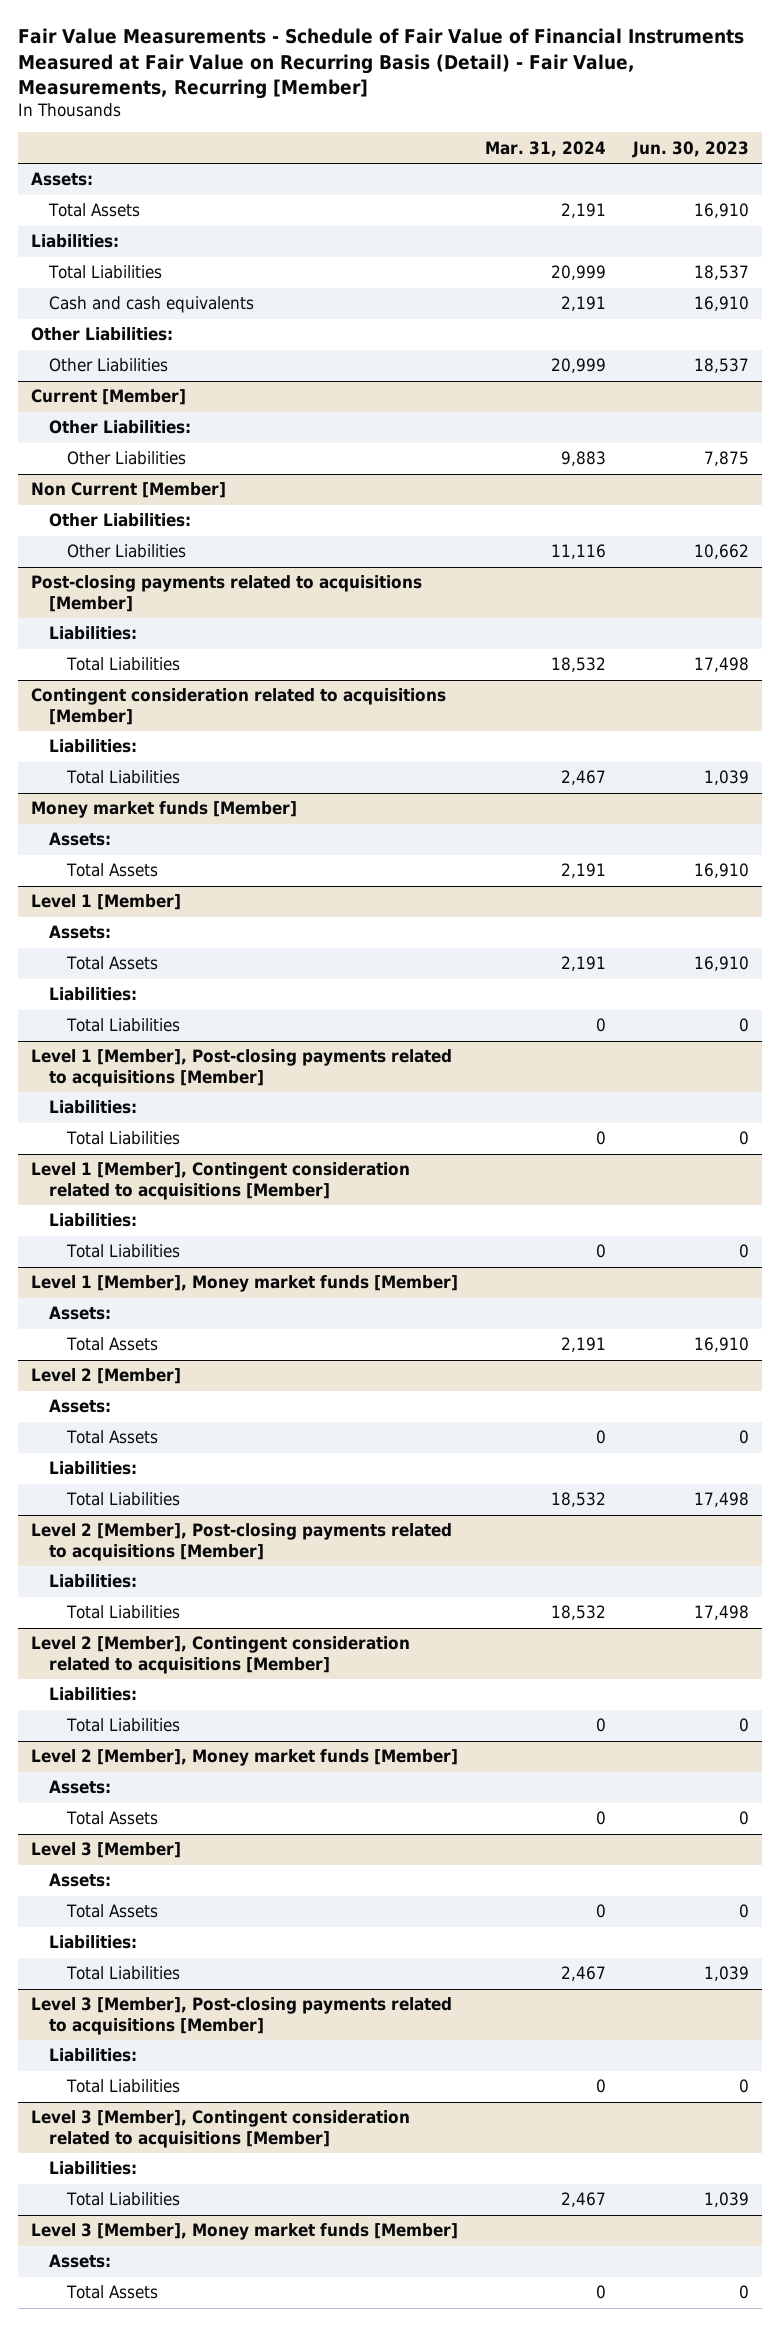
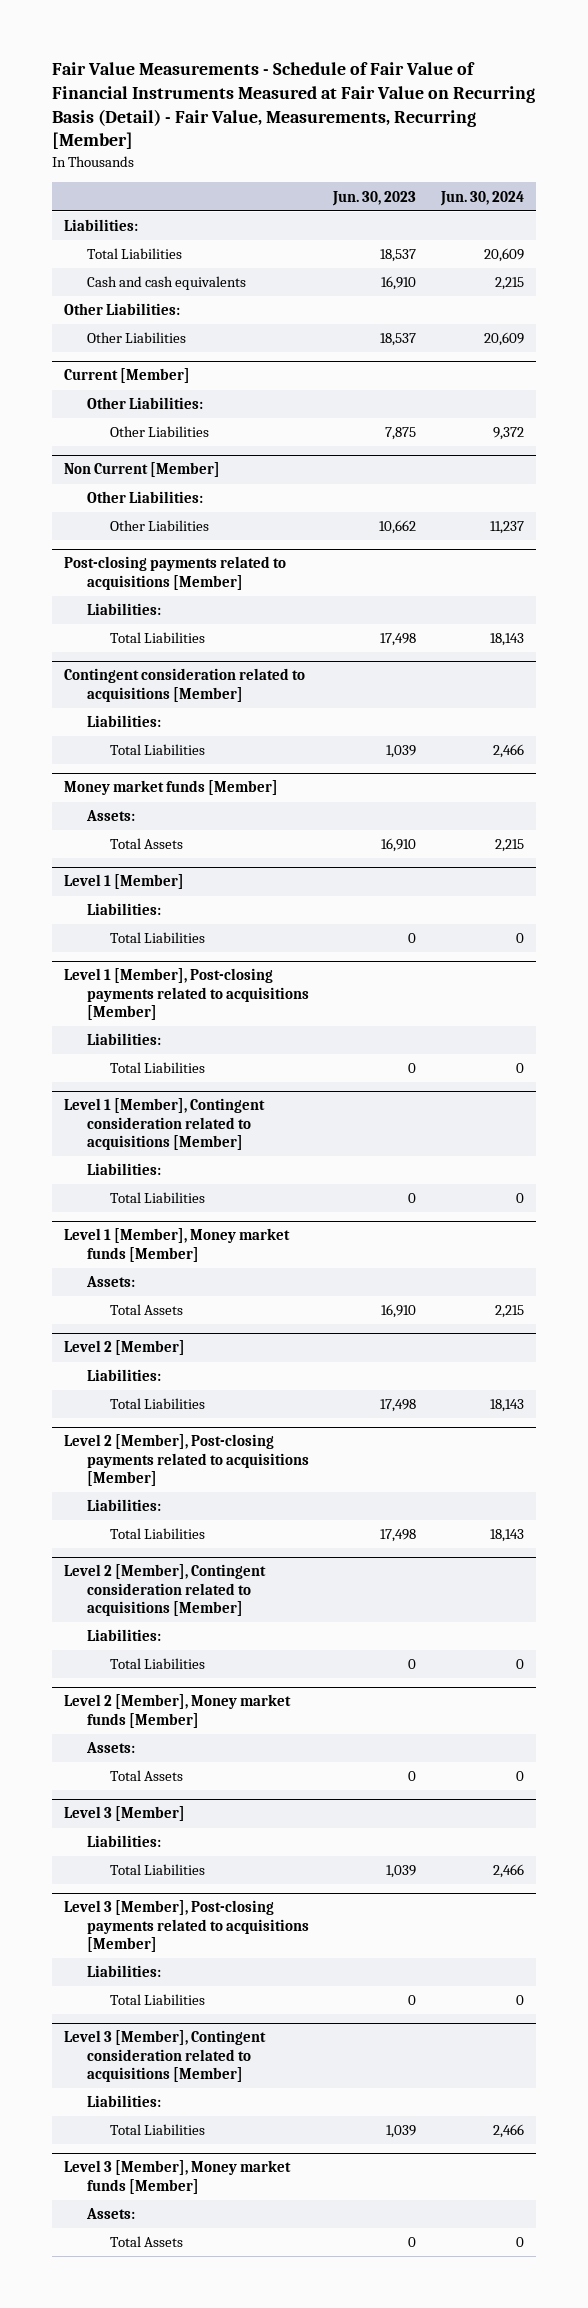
[485,140,607,157] Mar. 31, 2024 -> none
none -> [440,190,525,206] Jun. 30, 2024
[31,172,94,187] Assets: -> none
[48,203,141,218] Total Assets -> none
[49,925,112,940] Assets: -> none
[66,956,159,971] Total Assets -> none
[49,1399,112,1414] Assets: -> none
[66,1430,159,1445] Total Assets -> none
[49,1873,112,1888] Assets: -> none
[66,1904,159,1919] Total Assets -> none

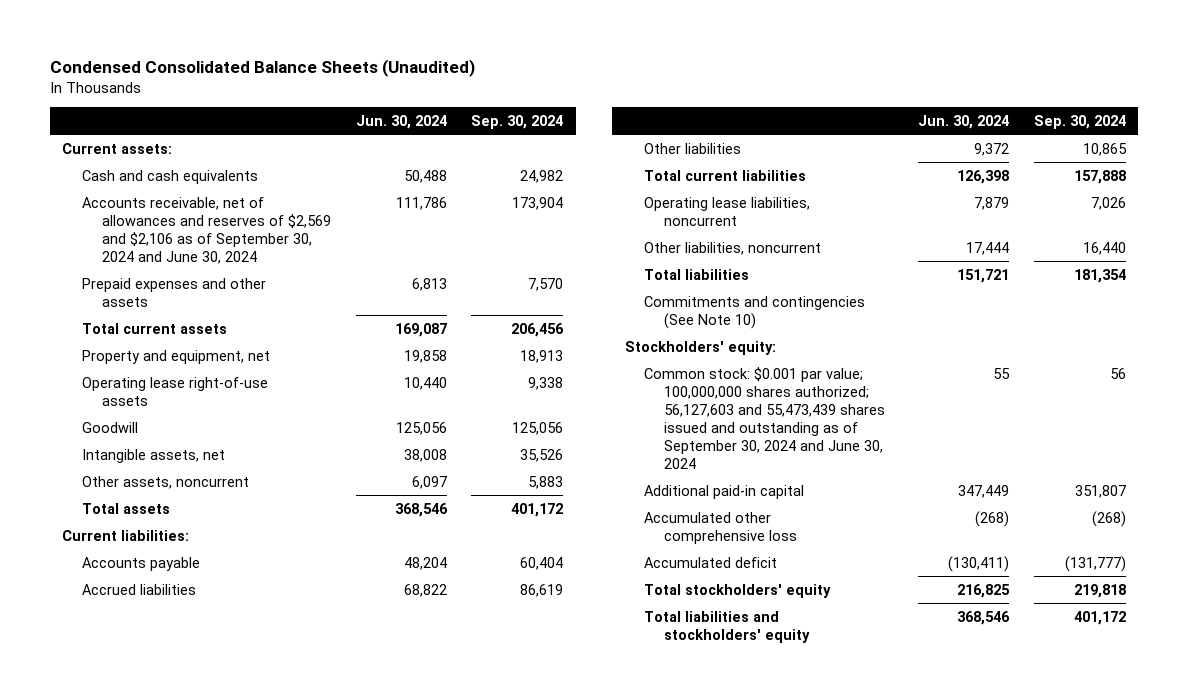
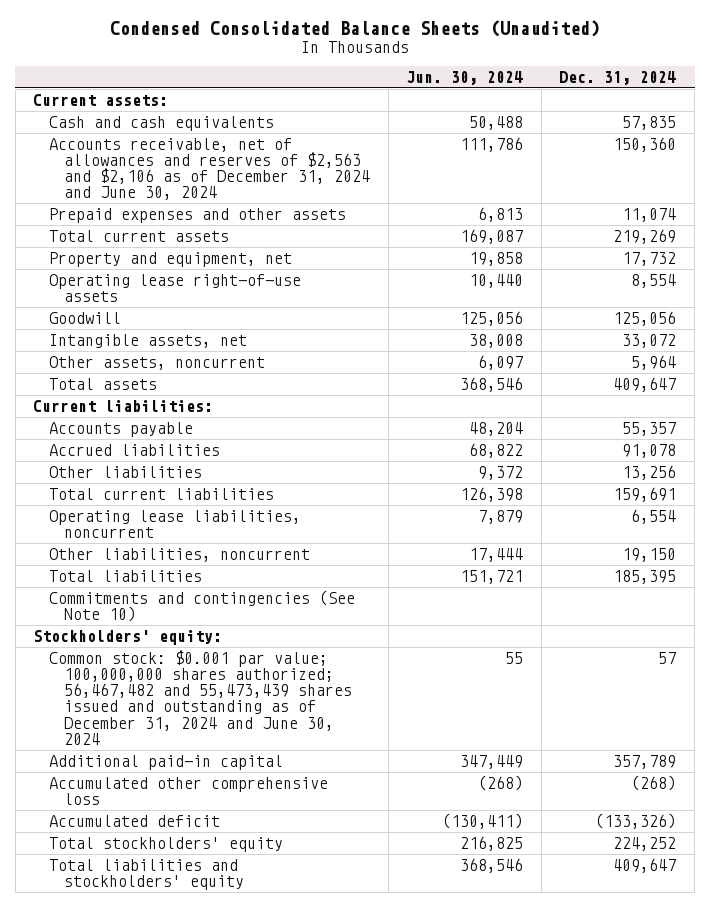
[471,114,564,129] Sep. 30, 2024 -> none
none -> [559,71,677,86] Dec. 31, 2024
[82,196,331,264] Accounts receivable, net of allowances and reserves of $2,569 and $2,106 as of September 30, 2024 and June 30, 2024 -> [48,137,371,201] Accounts receivable, net of allowances and reserves of $2,563 and $2,106 as of December 31, 2024 and June 30, 2024
[644,366,886,470] Common stock: $0.001 par value; 100,000,000 shares authorized; 56,127,603 and 55,473,439 shares issued and outstanding as of September 30, 2024 and June 30, 2024 -> [48,649,353,745] Common stock: $0.001 par value; 100,000,000 shares authorized; 56,467,482 and 55,473,439 shares issued and outstanding as of December 31, 2024 and June 30, 2024

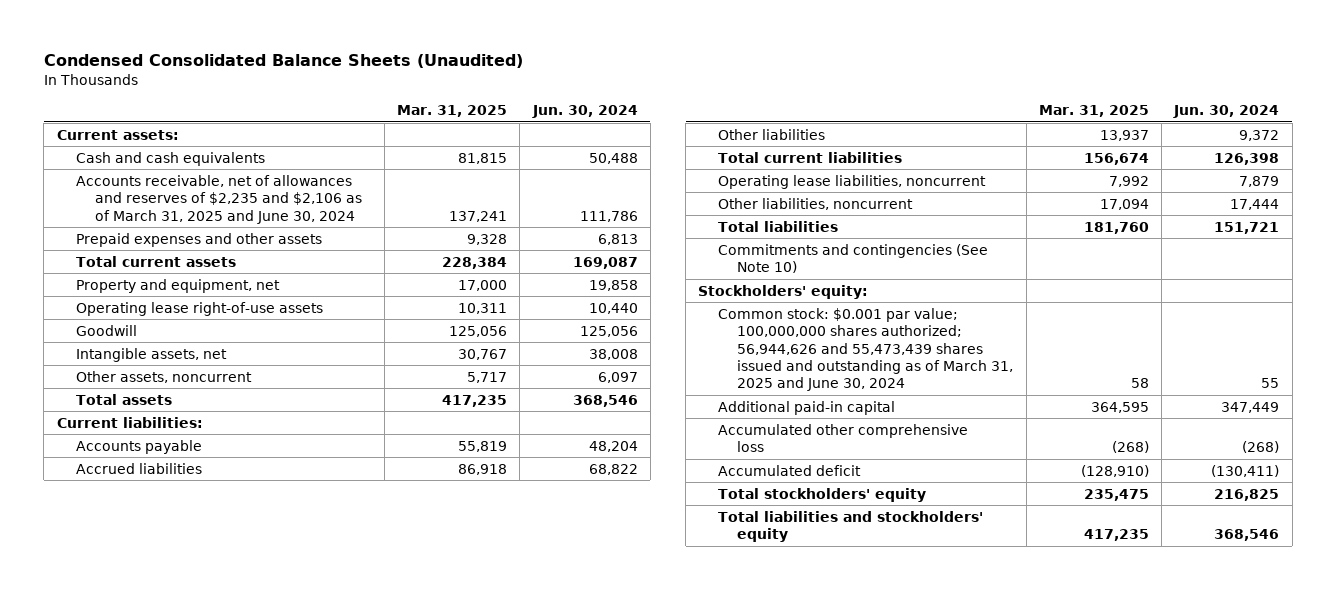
[559,71,677,86] Dec. 31, 2024 -> none
none -> [397,105,508,118] Mar. 31, 2025
[48,137,371,201] Accounts receivable, net of allowances and reserves of $2,563 and $2,106 as of December 31, 2024 and June 30, 2024 -> [76,174,363,224] Accounts receivable, net of allowances and reserves of $2,235 and $2,106 as of March 31, 2025 and June 30, 2024
[48,649,353,745] Common stock: $0.001 par value; 100,000,000 shares authorized; 56,467,482 and 55,473,439 shares issued and outstanding as of December 31, 2024 and June 30, 2024 -> [717,307,1014,392] Common stock: $0.001 par value; 100,000,000 shares authorized; 56,944,626 and 55,473,439 shares issued and outstanding as of March 31, 2025 and June 30, 2024

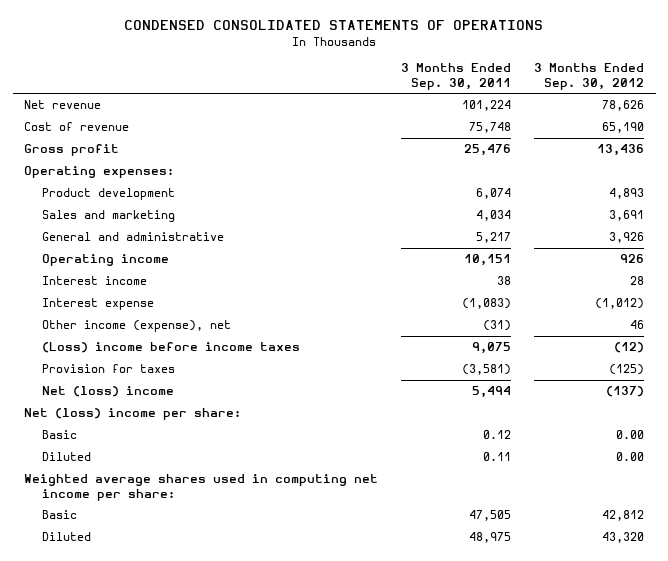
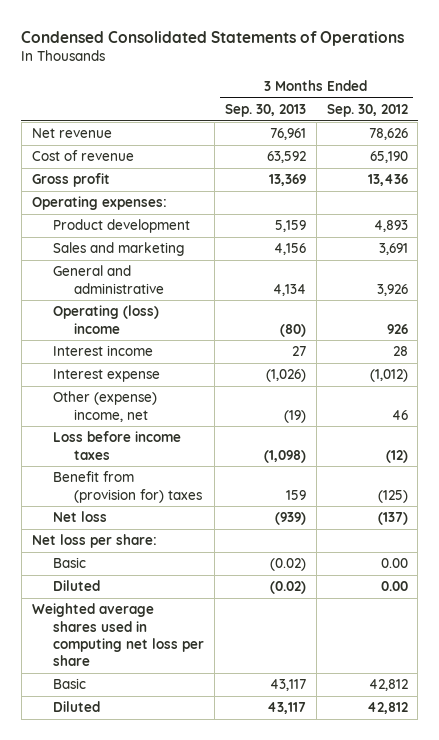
[124,20,544,31] CONDENSED CONSOLIDATED STATEMENTS OF OPERATIONS -> [21,30,405,46] Condensed Consolidated Statements of Operations
[401,63,512,90] 3 Months Ended Sep. 30, 2011 -> none
none -> [224,104,306,118] Sep. 30, 2013
[42,254,170,267] Operating income -> [52,305,159,334] Operating (loss) income
[42,320,232,333] Other income (expense), net -> [52,391,157,422] Other (expense) income, net
[42,342,301,354] (Loss) income before income taxes -> [52,431,181,460] Loss before income taxes
[42,364,176,374] Provision for taxes -> [52,471,203,503] Benefit from (provision for) taxes
[42,386,175,398] Net (loss) income -> [52,511,107,523] Net loss
[24,408,242,421] Net (loss) income per share: -> [31,534,157,549] Net loss per share:
[24,474,379,501] Weighted average shares used in computing net income per share: -> [31,603,204,667] Weighted average shares used in computing net loss per share
[602,532,645,544] 43,320 -> [366,702,408,715] 42,812

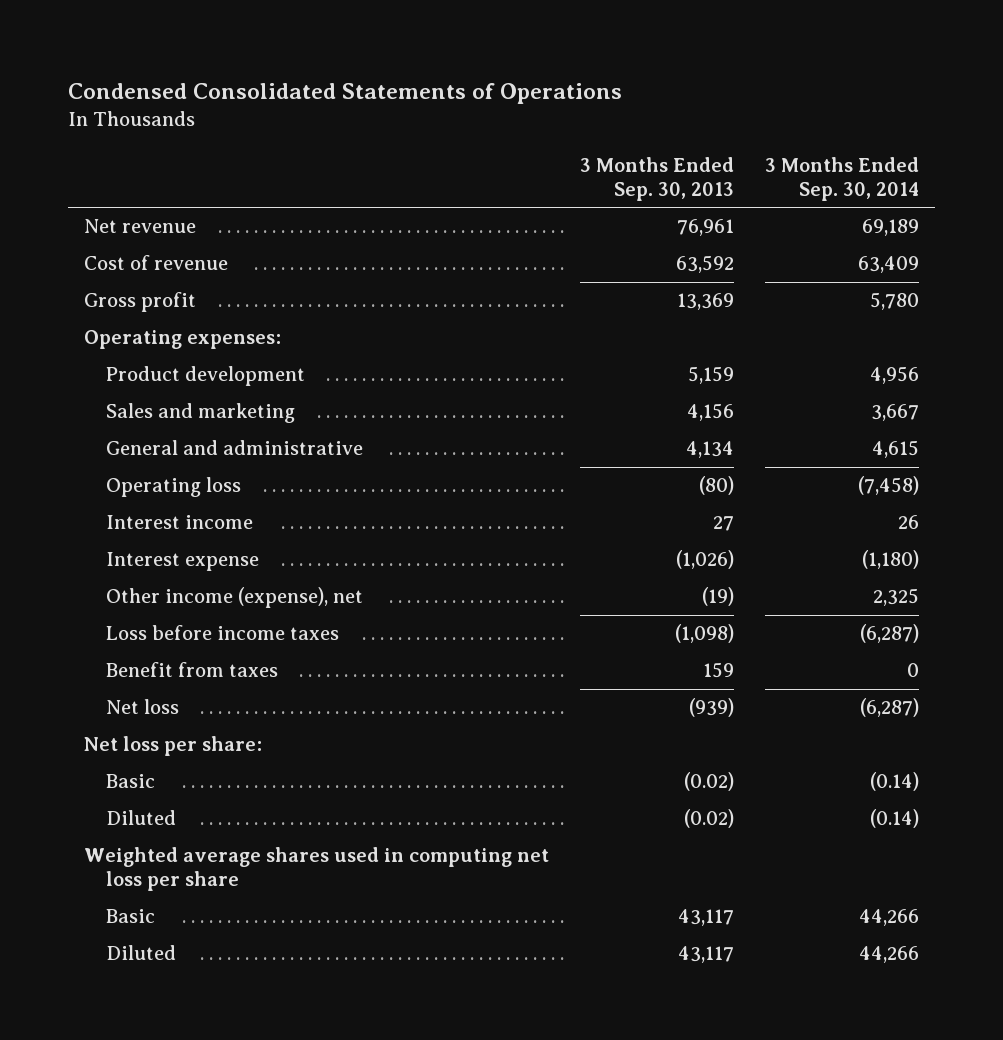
[326,104,408,118] Sep. 30, 2012 -> none
none -> [765,156,920,201] 3 Months Ended Sep. 30, 2014
[52,305,159,334] Operating (loss) income -> [106,477,242,498] Operating loss
[52,391,157,422] Other (expense) income, net -> [106,587,364,609] Other income (expense), net
[52,471,203,503] Benefit from (provision for) taxes -> [106,662,279,678] Benefit from taxes

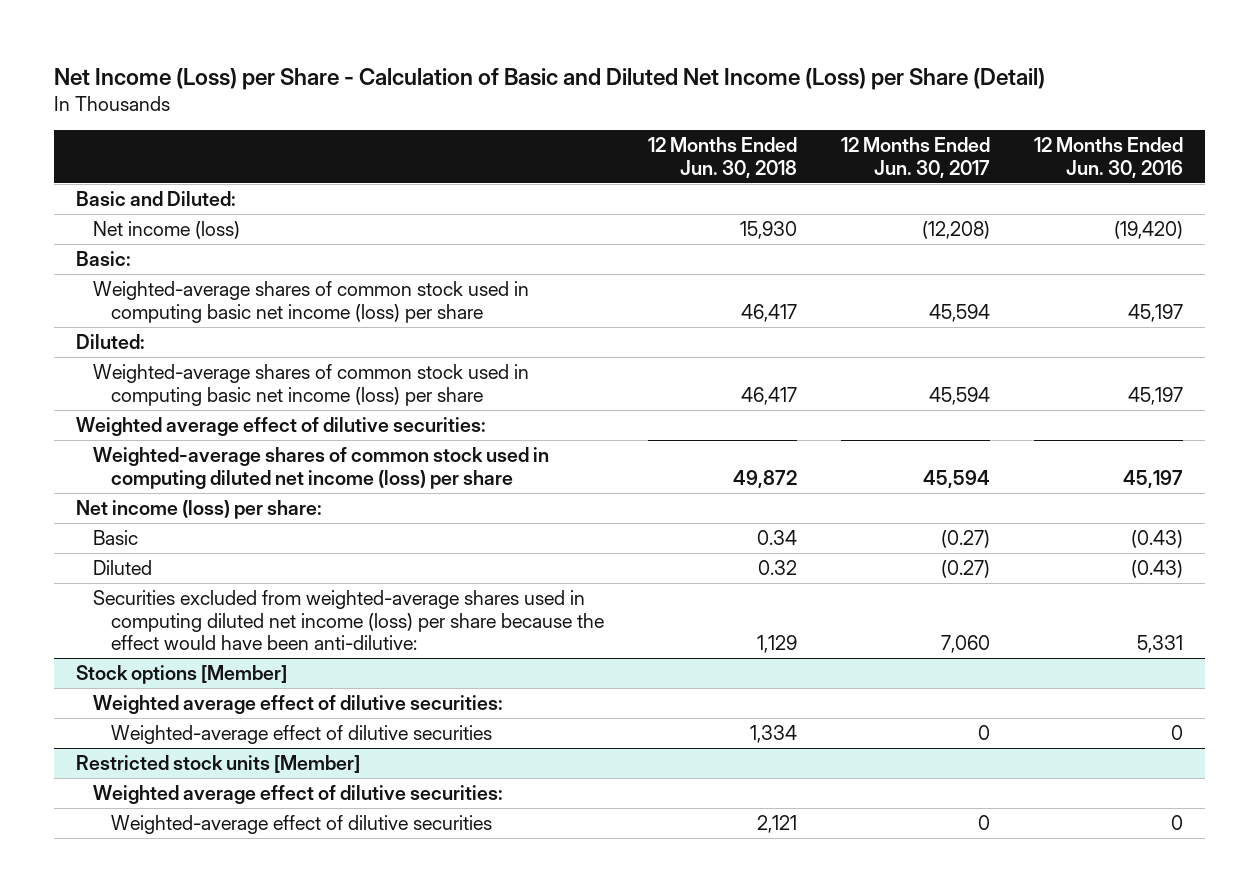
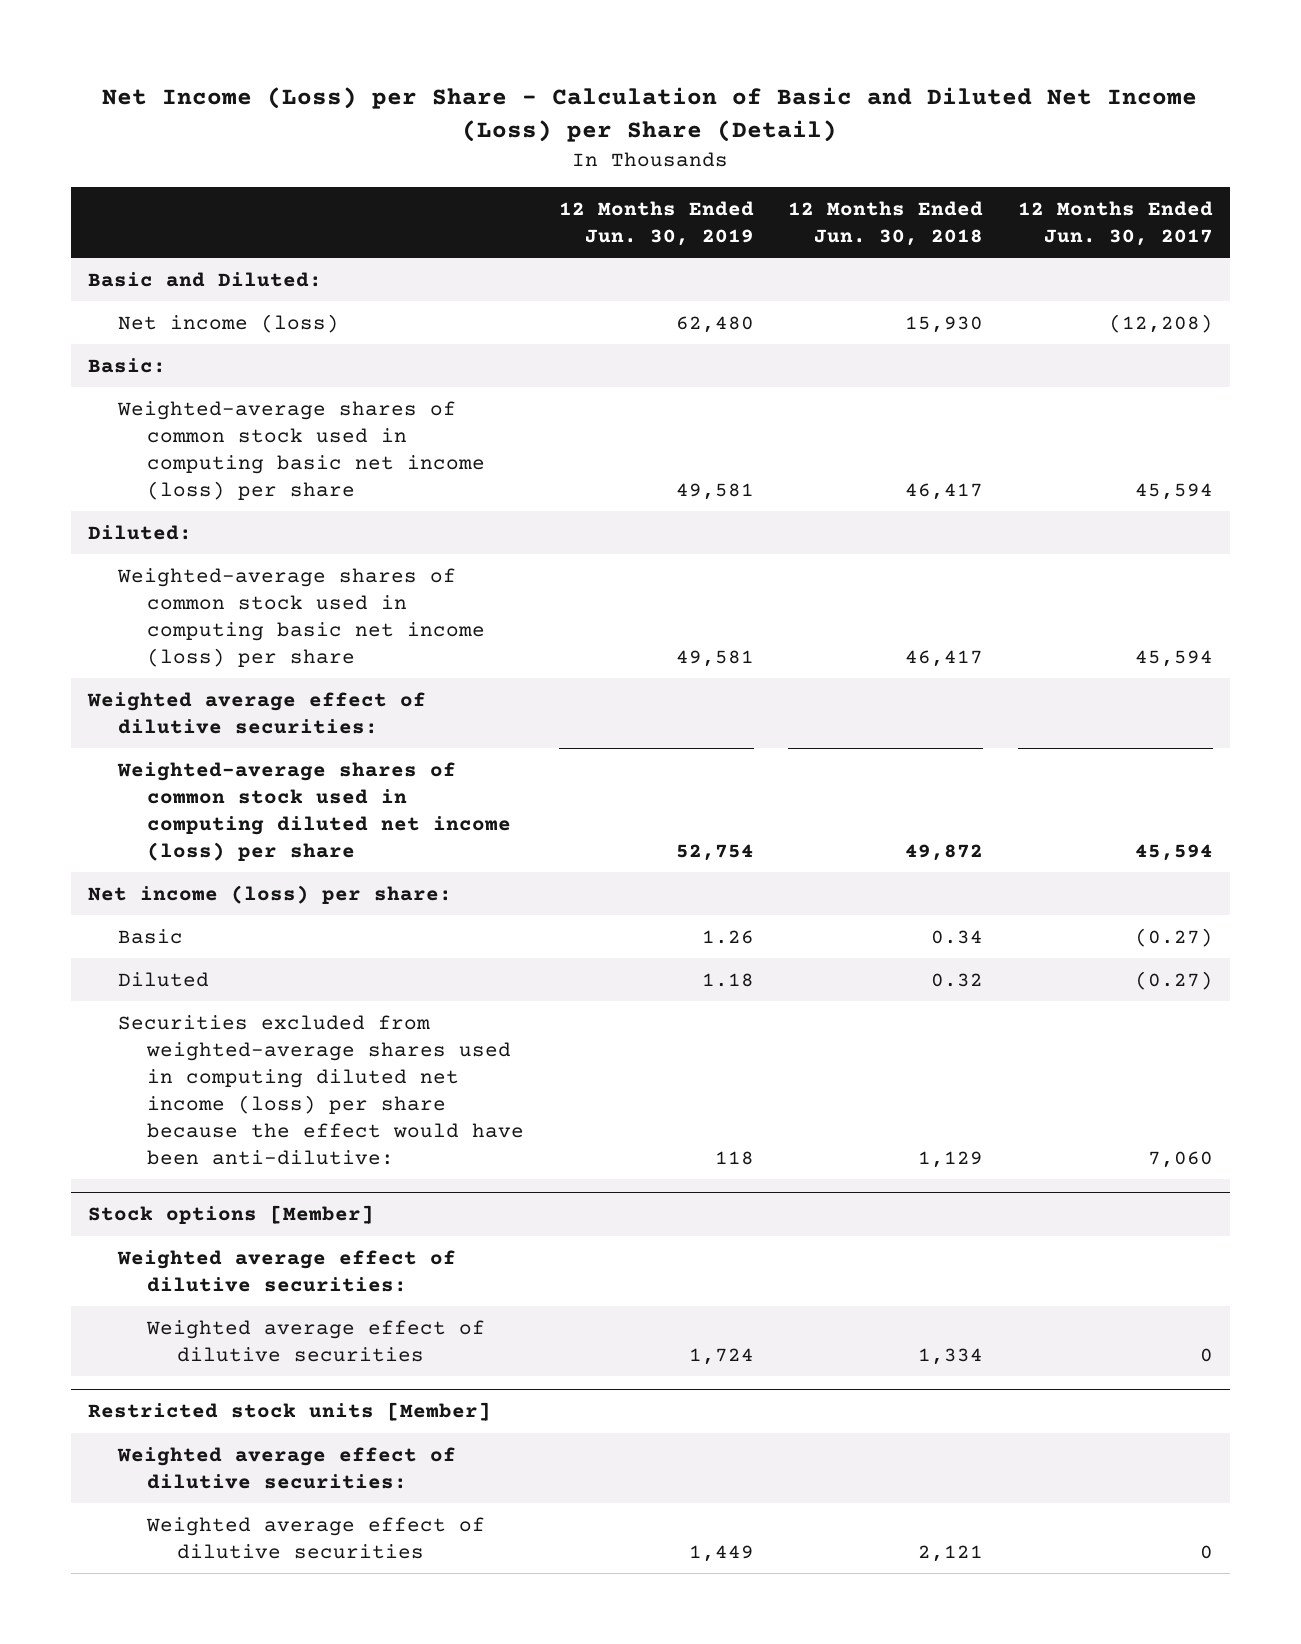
[1033,137,1183,178] 12 Months Ended Jun. 30, 2016 -> none
none -> [558,200,754,246] 12 Months Ended Jun. 30, 2019
[110,725,492,745] Weighted-average effect of dilutive securities -> [146,1319,486,1362] Weighted average effect of dilutive securities
[110,815,492,835] Weighted-average effect of dilutive securities -> [146,1516,486,1559] Weighted average effect of dilutive securities

